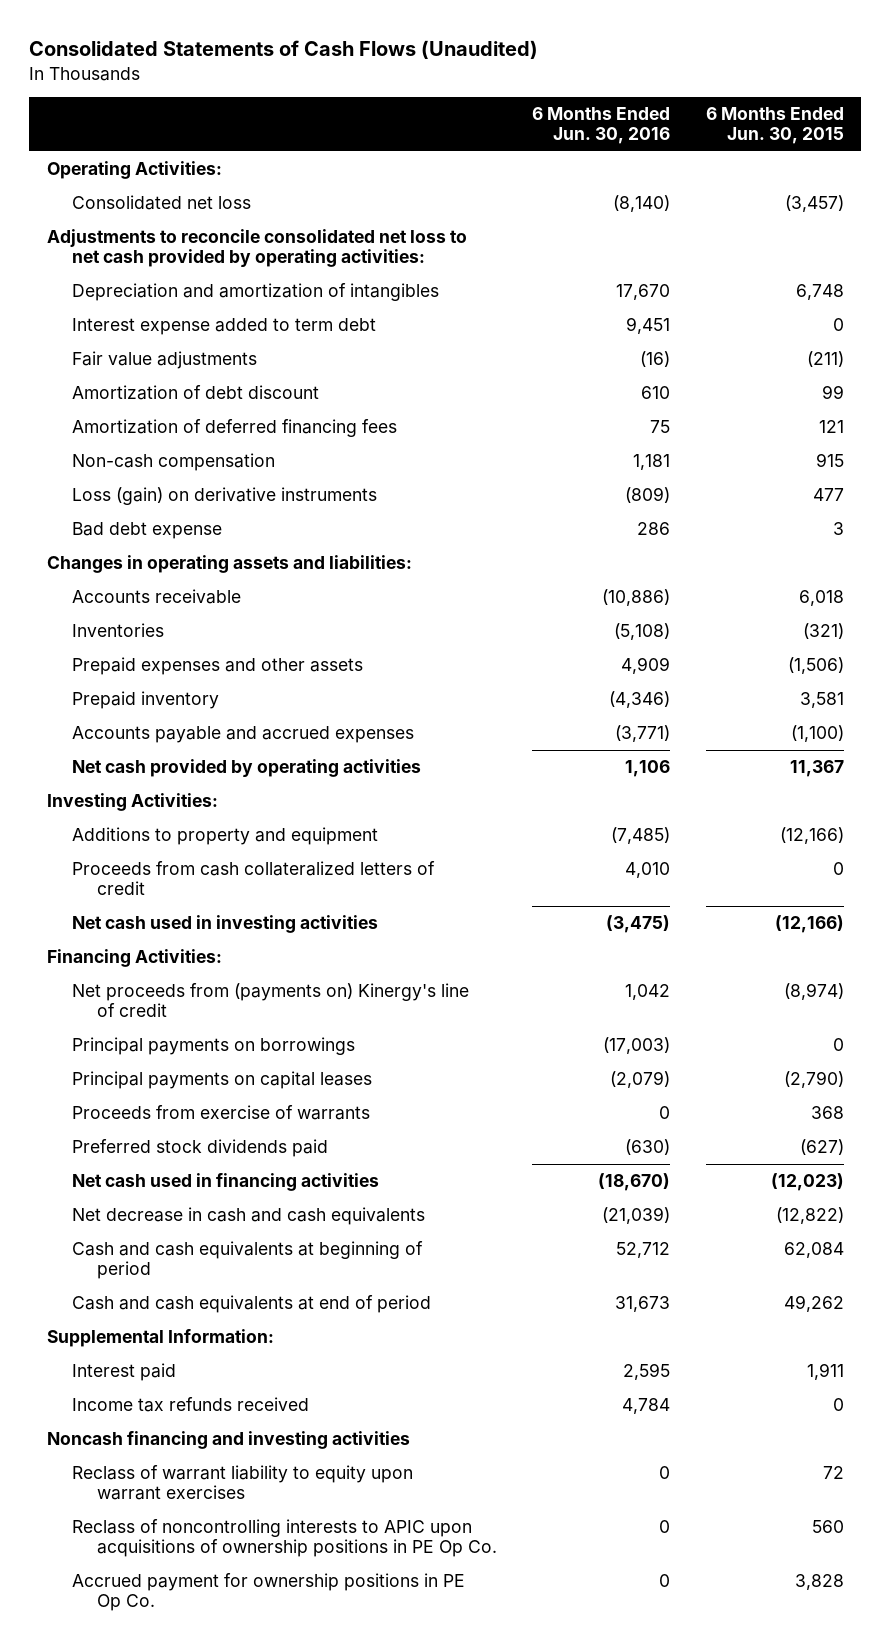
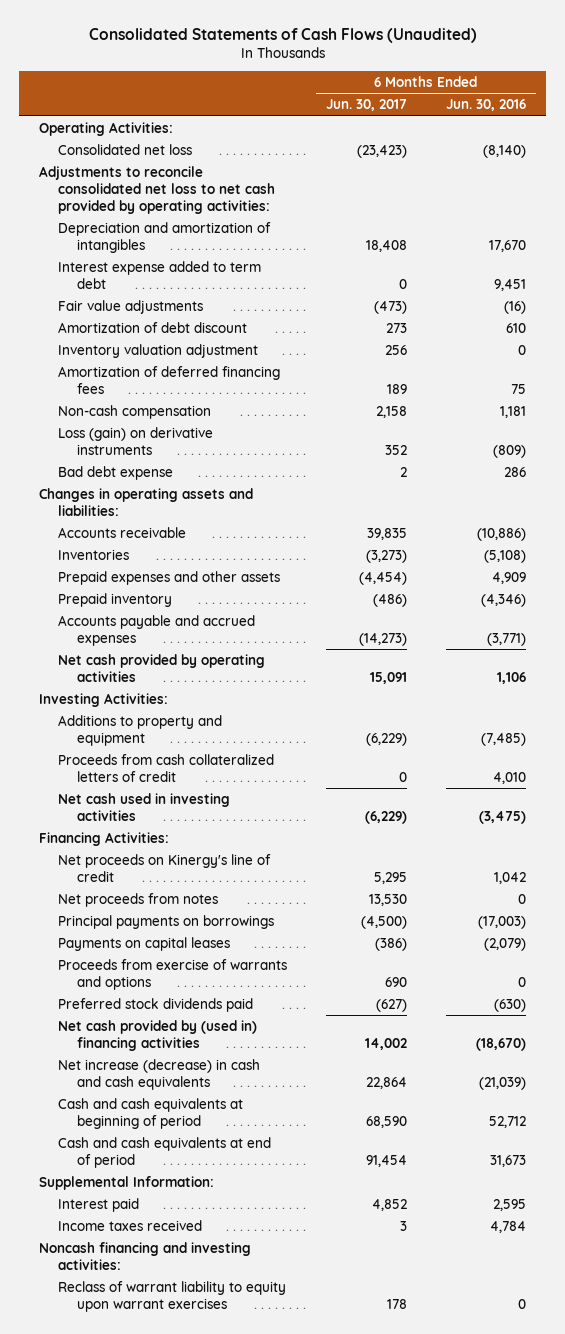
[705,107,844,145] 6 Months Ended Jun. 30, 2015 -> none
none -> [325,99,407,112] Jun. 30, 2017
none -> [57,343,258,358] Inventory valuation adjustment
[71,983,469,1018] Net proceeds from (payments on) Kinergy's line of credit -> [57,853,271,882] Net proceeds on Kinergy's line of credit
none -> [57,892,218,907] Net proceeds from notes
[71,1071,372,1090] Principal payments on capital leases -> [57,936,230,951] Payments on capital leases
[71,1105,370,1121] Proceeds from exercise of warrants -> [57,958,287,990] Proceeds from exercise of warrants and options
[71,1173,379,1192] Net cash used in financing activities -> [57,1019,257,1051] Net cash provided by (used in) financing activities
[71,1207,425,1226] Net decrease in cash and cash equivalents -> [57,1058,260,1090] Net increase (decrease) in cash and cash equivalents
[71,1397,309,1413] Income tax refunds received -> [57,1219,202,1231] Income taxes received
[46,1431,410,1450] Noncash financing and investing activities -> [38,1241,251,1270] Noncash financing and investing activities:
[71,1519,497,1558] Reclass of noncontrolling interests to APIC upon acquisitions of ownership positions in PE Op Co. -> none
[71,1573,465,1612] Accrued payment for ownership positions in PE Op Co. -> none

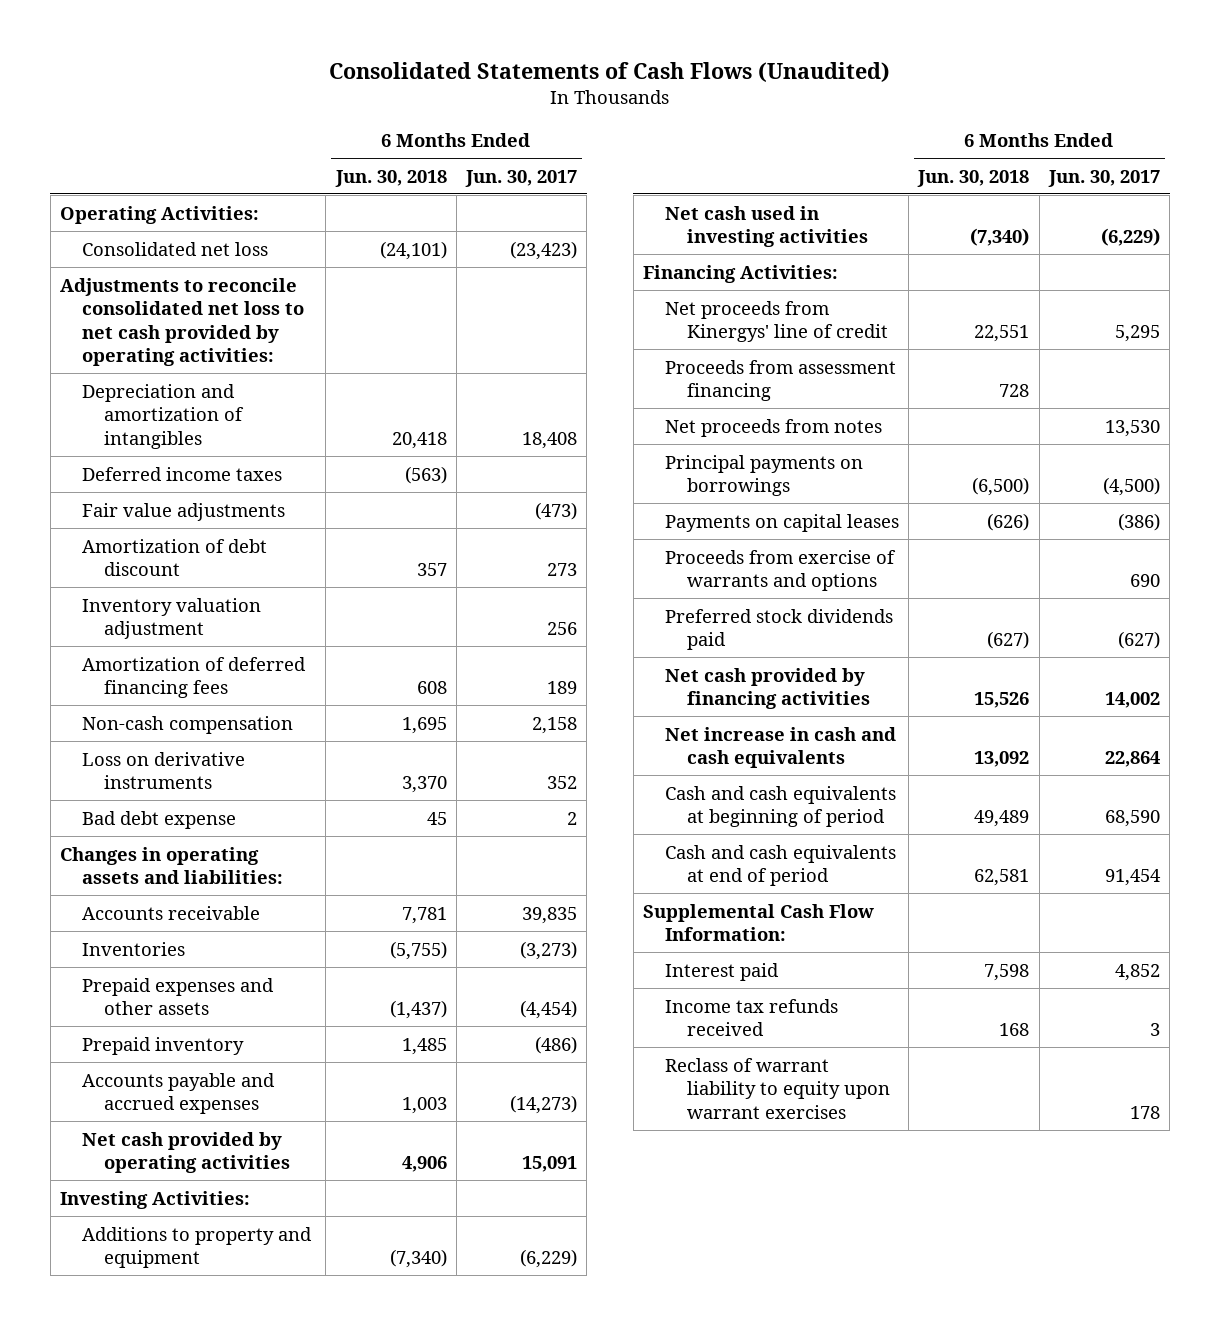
[446,99,527,112] Jun. 30, 2016 -> none
none -> [334,169,447,187] Jun. 30, 2018
[57,260,261,289] Interest expense added to term debt -> none
none -> [82,466,283,481] Deferred income taxes
[57,426,213,455] Loss (gain) on derivative instruments -> [82,751,246,790] Loss on derivative instruments
[57,753,274,782] Proceeds from cash collateralized letters of credit -> none
[57,853,271,882] Net proceeds on Kinergy's line of credit -> [664,300,889,343] Net proceeds from Kinergys' line of credit
none -> [664,359,896,402] Proceeds from assessment financing
[57,1019,257,1051] Net cash provided by (used in) financing activities -> [664,667,871,710] Net cash provided by financing activities
[57,1058,260,1090] Net increase (decrease) in cash and cash equivalents -> [664,726,896,769] Net increase in cash and cash equivalents
[38,1175,214,1190] Supplemental Information: -> [642,903,874,942] Supplemental Cash Flow Information:
[38,1241,251,1270] Noncash financing and investing activities: -> none
[57,1219,202,1231] Income taxes received -> [664,998,838,1037] Income tax refunds received

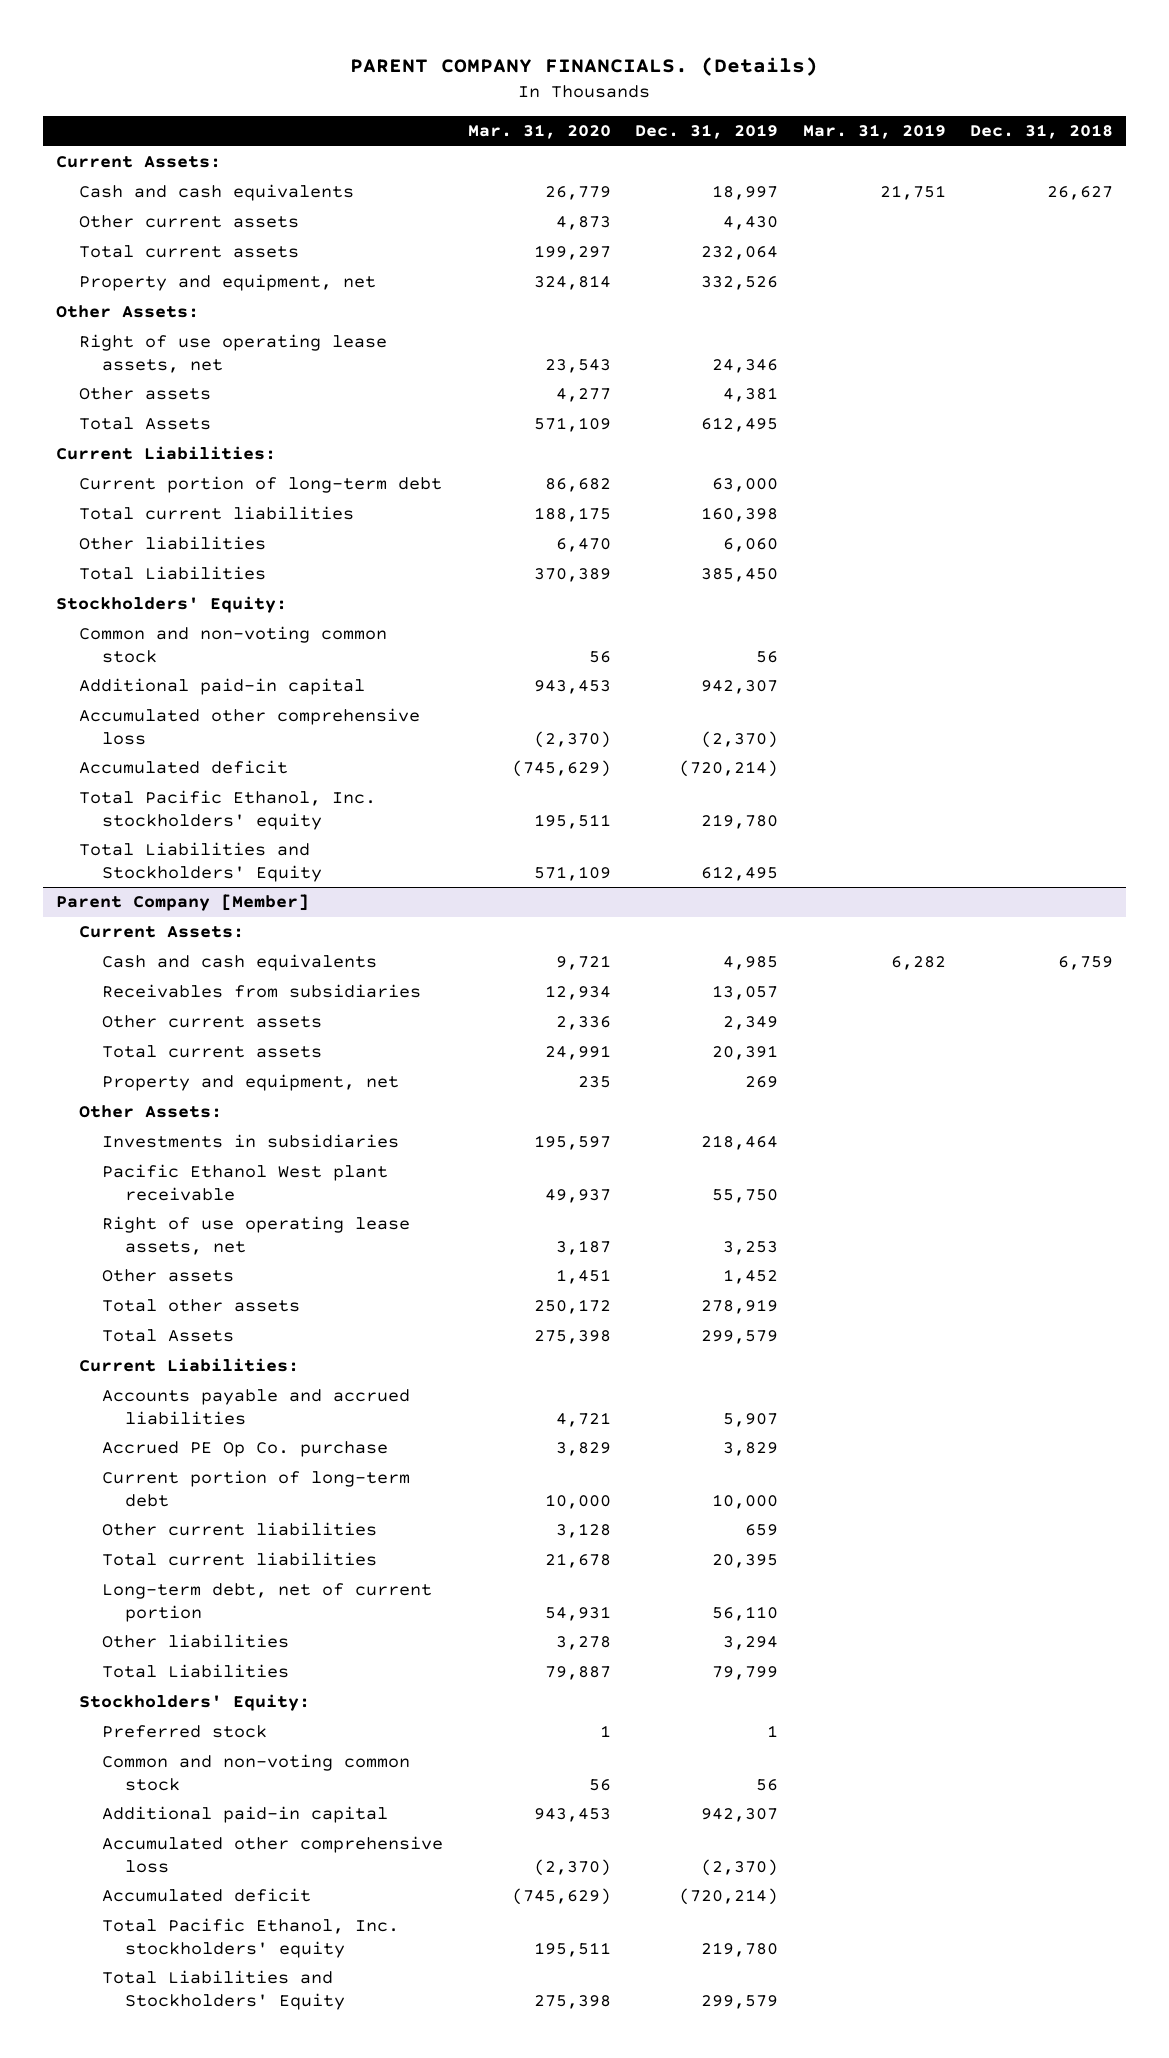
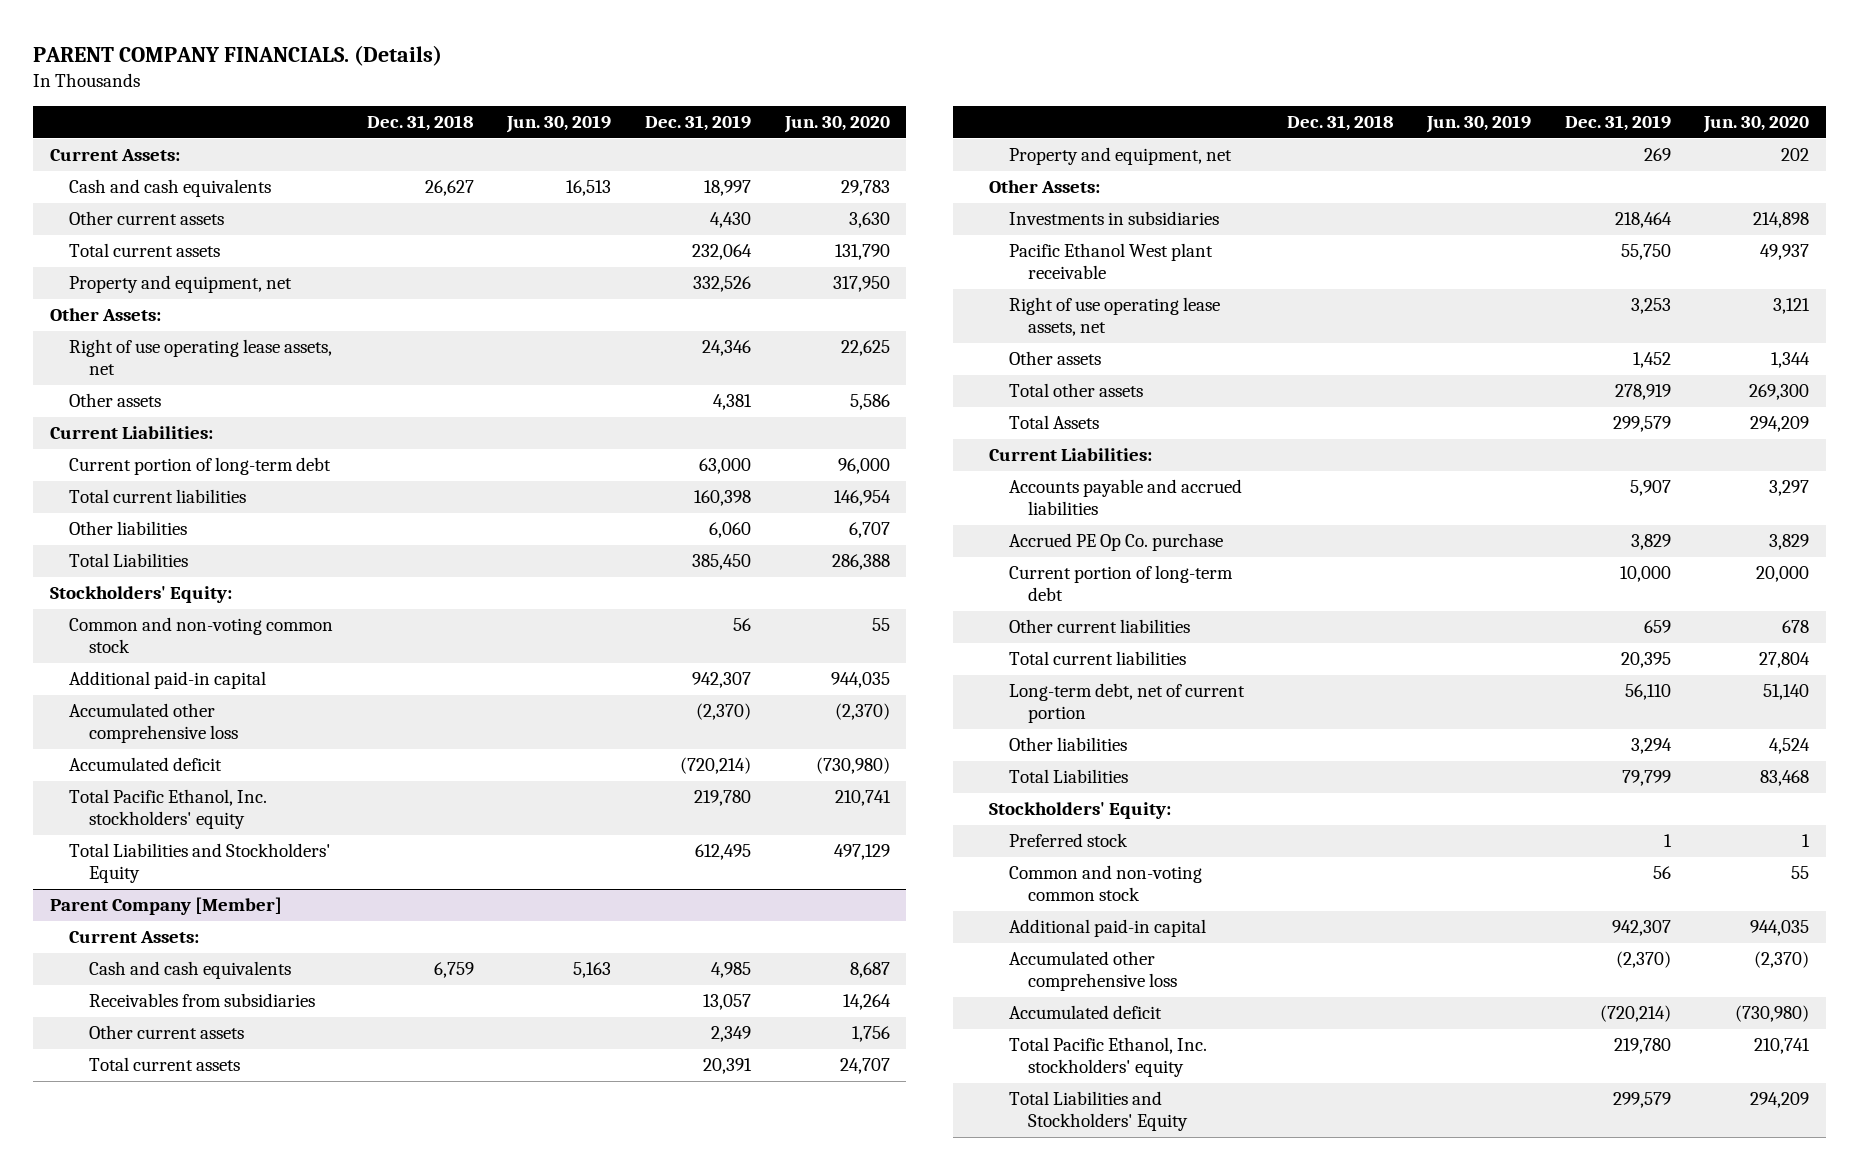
[467,124,611,140] Mar. 31, 2020 -> none
[802,124,946,140] Mar. 31, 2019 -> none
none -> [506,115,612,134] Jun. 30, 2019
none -> [783,116,890,134] Jun. 30, 2020
[78,417,211,431] Total Assets -> none

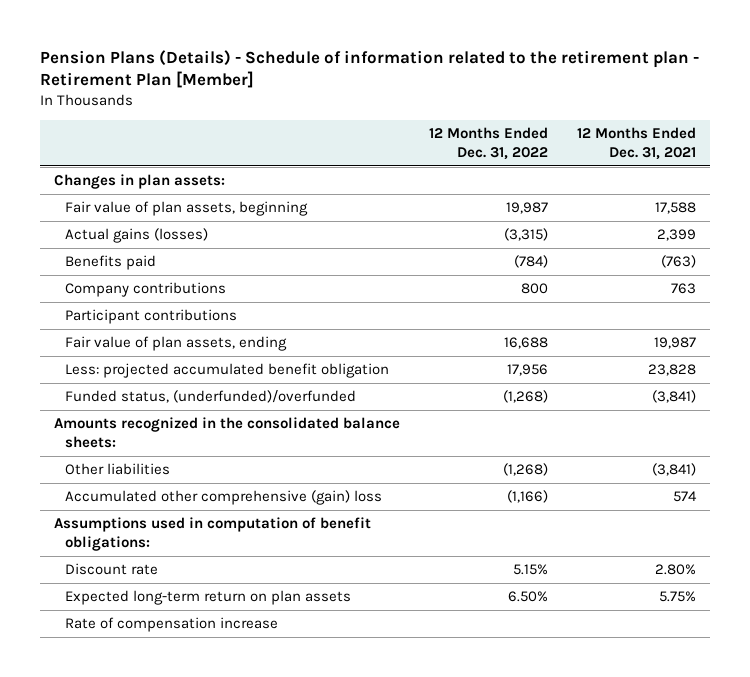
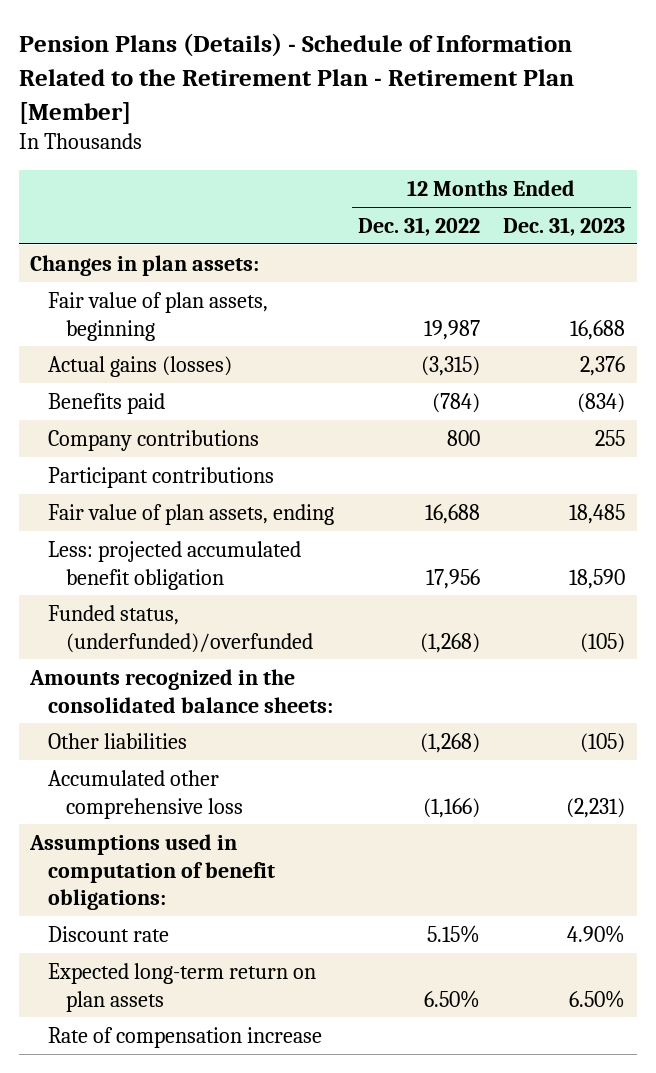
[39,49,699,89] Pension Plans (Details) - Schedule of information related to the retirement plan - Retirement Plan [Member] -> [18,33,574,124] Pension Plans (Details) - Schedule of Information Related to the Retirement Plan - Retirement Plan [Member]
[576,127,696,161] 12 Months Ended Dec. 31, 2021 -> none
none -> [503,216,626,236] Dec. 31, 2023
[65,490,383,506] Accumulated other comprehensive (gain) loss -> [48,769,244,819] Accumulated other comprehensive loss

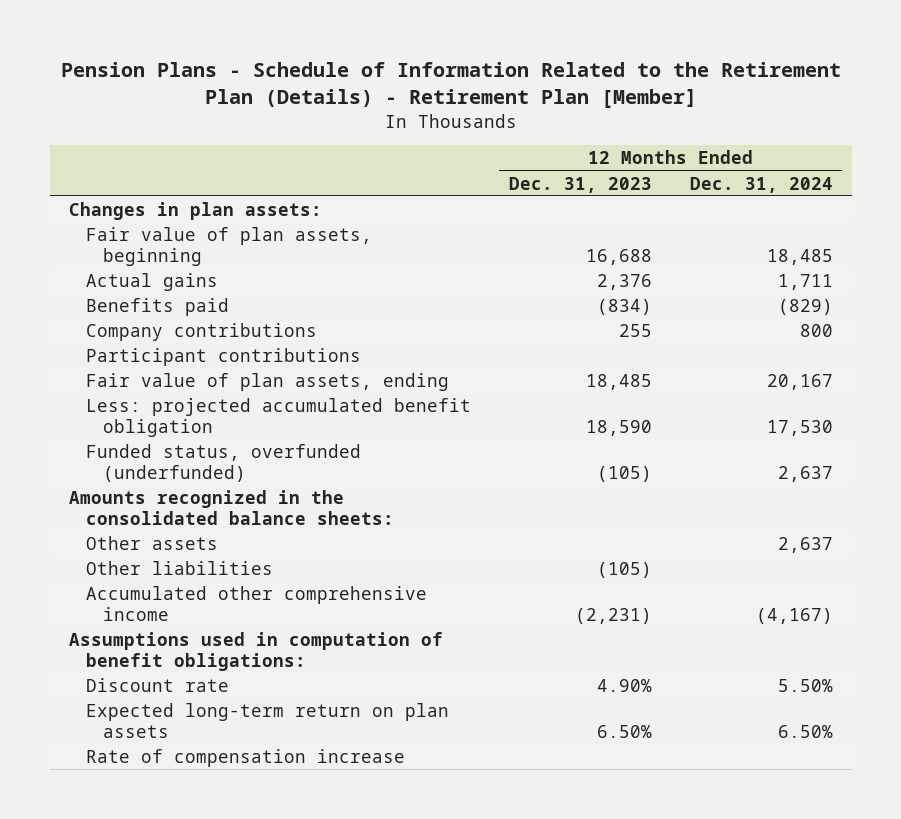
[18,33,574,124] Pension Plans (Details) - Schedule of Information Related to the Retirement Plan - Retirement Plan [Member] -> [60,61,841,109] Pension Plans - Schedule of Information Related to the Retirement Plan (Details) - Retirement Plan [Member]
[357,216,480,236] Dec. 31, 2022 -> none
none -> [689,176,833,193] Dec. 31, 2024
[48,355,233,377] Actual gains (losses) -> [85,272,218,291] Actual gains
[48,604,314,653] Funded status, (underfunded)/overfunded -> [85,443,361,482] Funded status, overfunded (underfunded)
none -> [85,535,218,550] Other assets
[48,769,244,819] Accumulated other comprehensive loss -> [85,585,427,621] Accumulated other comprehensive income

